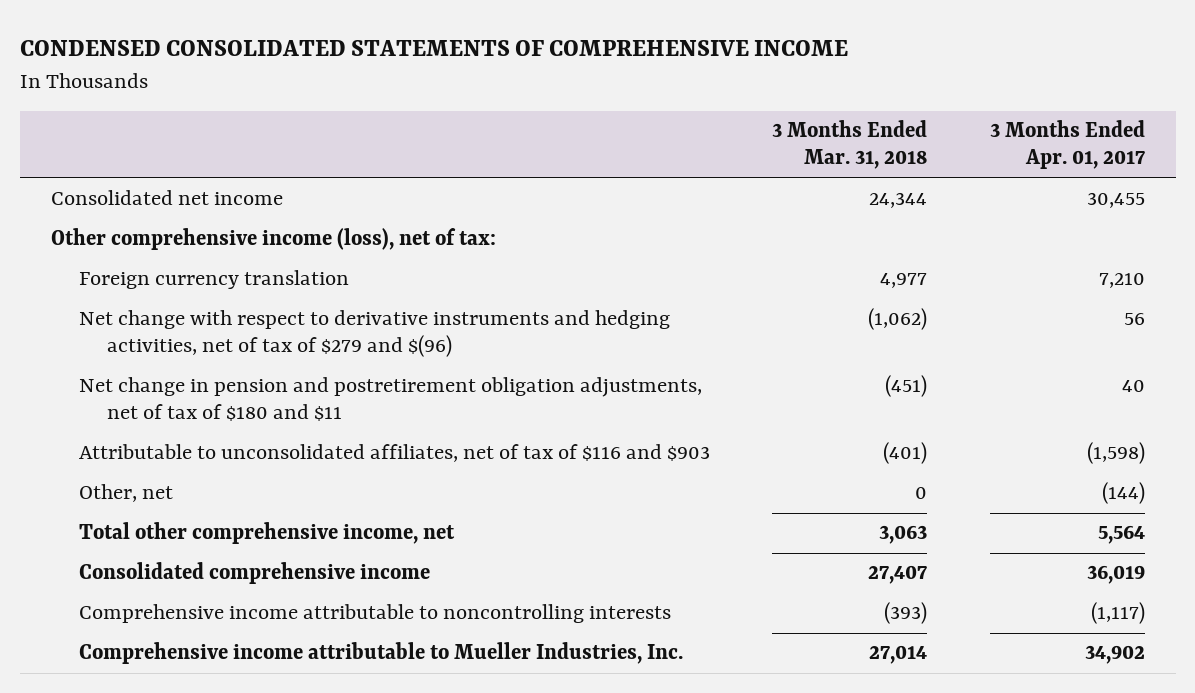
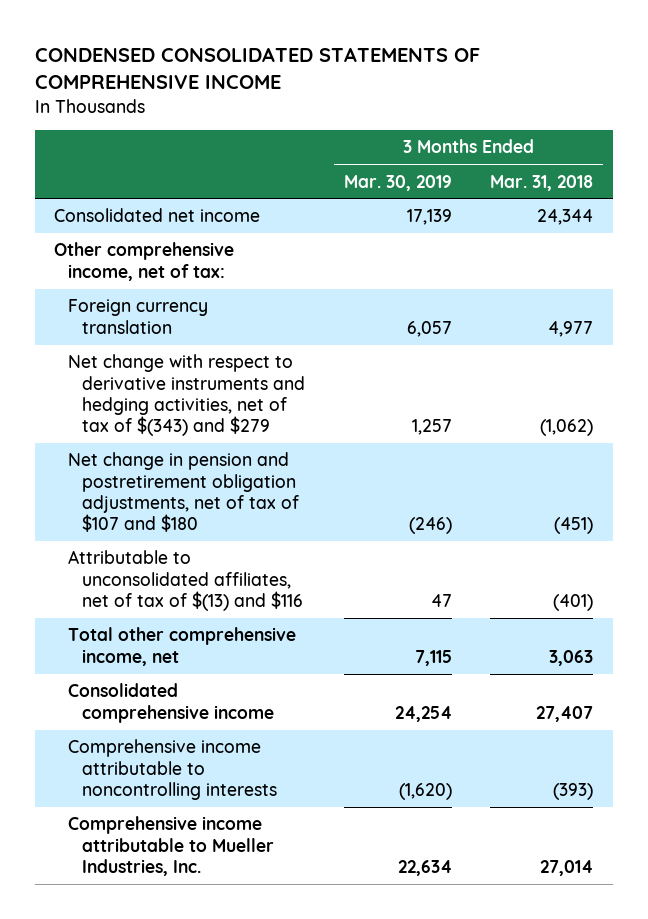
[989,120,1145,170] 3 Months Ended Apr. 01, 2017 -> none
none -> [343,174,452,191] Mar. 30, 2019
[50,228,496,251] Other comprehensive income (loss), net of tax: -> [54,242,235,281] Other comprehensive income, net of tax:
[78,484,173,503] Other, net -> none
[78,310,670,358] Net change with respect to derivative instruments and hedging activities, net of tax of $279 and $(96) -> [68,354,306,437] Net change with respect to derivative instruments and hedging activities, net of tax of $(343) and $279
[78,377,702,422] Net change in pension and postretirement obligation adjustments, net of tax of $180 and $11 -> [68,452,300,533] Net change in pension and postretirement obligation adjustments, net of tax of $107 and $180
[78,444,710,463] Attributable to unconsolidated affiliates, net of tax of $116 and $903 -> [68,550,304,611] Attributable to unconsolidated affiliates, net of tax of $(13) and $116

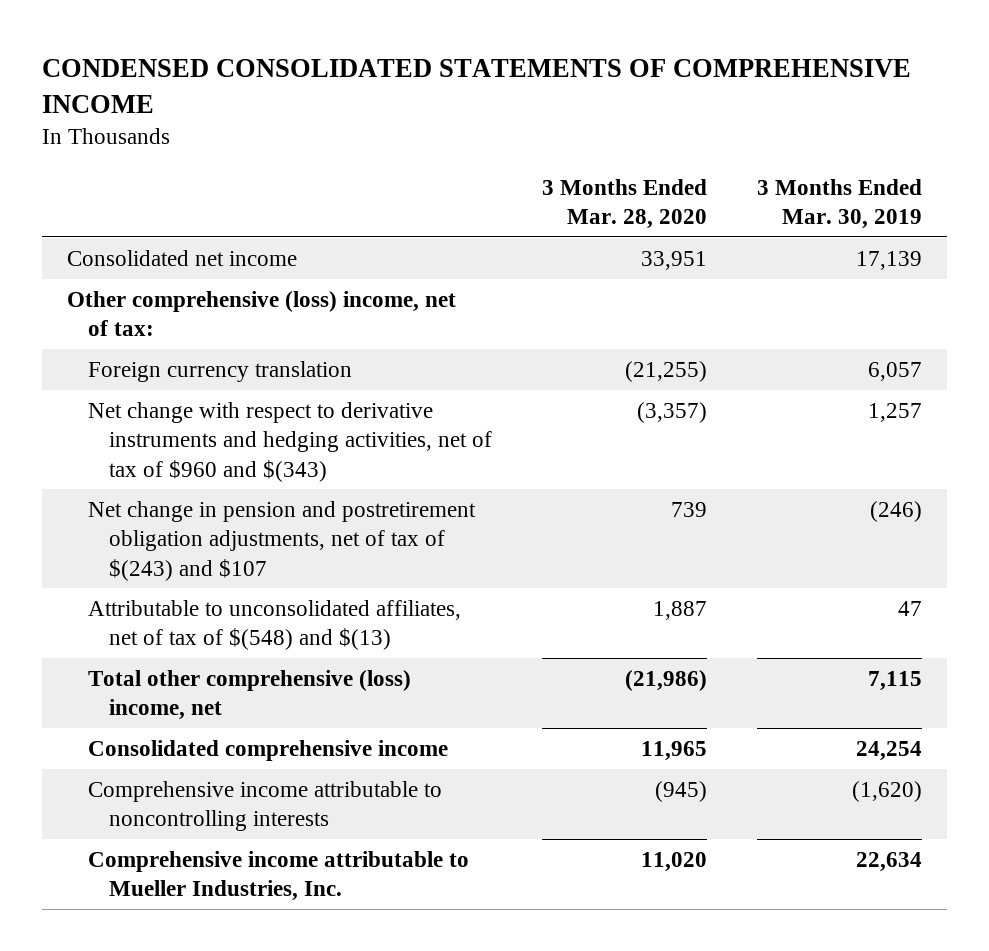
[490,174,594,191] Mar. 31, 2018 -> none
none -> [542,178,708,229] 3 Months Ended Mar. 28, 2020
[54,242,235,281] Other comprehensive income, net of tax: -> [66,290,456,337] Other comprehensive (loss) income, net of tax:
[68,354,306,437] Net change with respect to derivative instruments and hedging activities, net of tax of $(343) and $279 -> [87,401,492,482] Net change with respect to derivative instruments and hedging activities, net of tax of $960 and $(343)
[68,452,300,533] Net change in pension and postretirement obligation adjustments, net of tax of $107 and $180 -> [87,500,476,581] Net change in pension and postretirement obligation adjustments, net of tax of $(243) and $107
[68,550,304,611] Attributable to unconsolidated affiliates, net of tax of $(13) and $116 -> [87,599,461,651] Attributable to unconsolidated affiliates, net of tax of $(548) and $(13)
[68,627,297,666] Total other comprehensive income, net -> [87,669,411,721] Total other comprehensive (loss) income, net

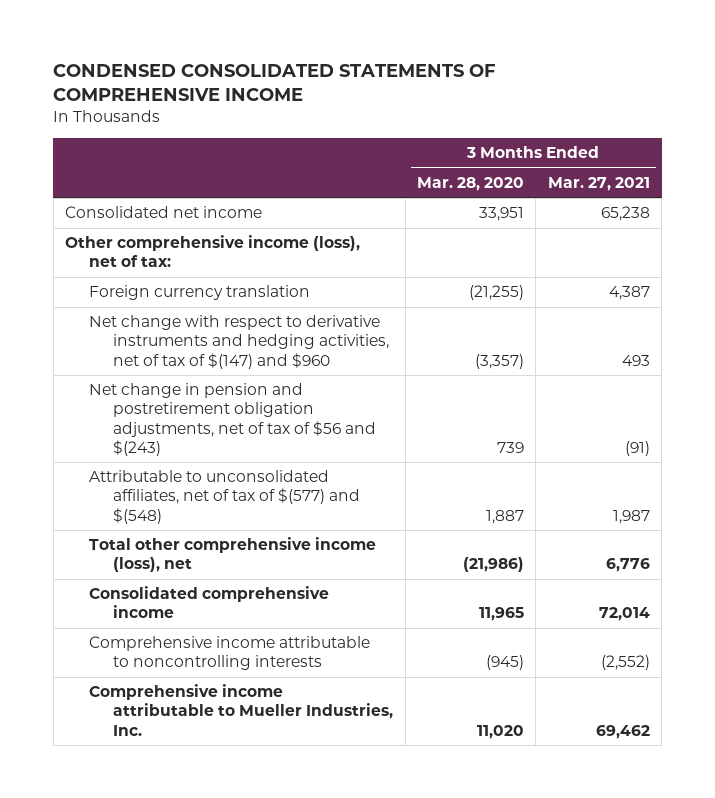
[757,178,923,229] 3 Months Ended Mar. 30, 2019 -> none
none -> [547,176,650,191] Mar. 27, 2021
[66,290,456,337] Other comprehensive (loss) income, net of tax: -> [65,235,361,268] Other comprehensive income (loss), net of tax:
[87,401,492,482] Net change with respect to derivative instruments and hedging activities, net of tax of $960 and $(343) -> [89,315,390,369] Net change with respect to derivative instruments and hedging activities, net of tax of $(147) and $960
[87,500,476,581] Net change in pension and postretirement obligation adjustments, net of tax of $(243) and $107 -> [89,383,377,456] Net change in pension and postretirement obligation adjustments, net of tax of $56 and $(243)
[87,599,461,651] Attributable to unconsolidated affiliates, net of tax of $(548) and $(13) -> [89,470,361,524] Attributable to unconsolidated affiliates, net of tax of $(577) and $(548)
[87,669,411,721] Total other comprehensive (loss) income, net -> [89,537,377,573] Total other comprehensive income (loss), net

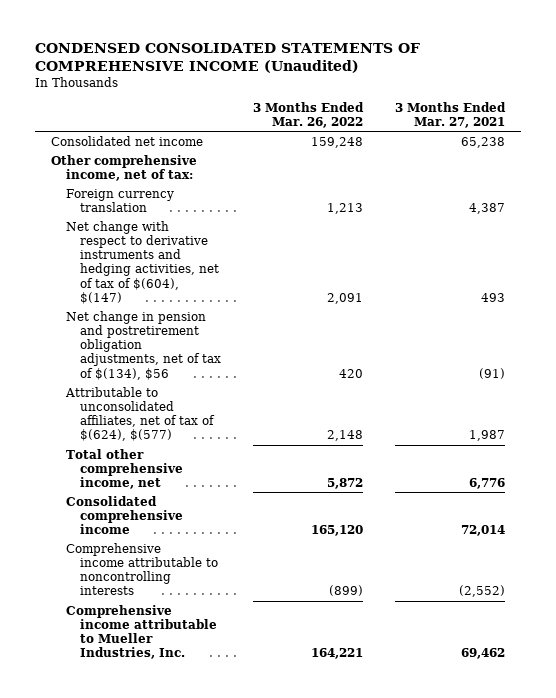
[53,64,497,102] CONDENSED CONSOLIDATED STATEMENTS OF COMPREHENSIVE INCOME -> [35,43,421,74] CONDENSED CONSOLIDATED STATEMENTS OF COMPREHENSIVE INCOME (Unaudited)
[416,176,524,191] Mar. 28, 2020 -> none
none -> [253,101,365,128] 3 Months Ended Mar. 26, 2022
[65,235,361,268] Other comprehensive income (loss), net of tax: -> [51,154,198,181] Other comprehensive income, net of tax:
[89,315,390,369] Net change with respect to derivative instruments and hedging activities, net of tax of $(147) and $960 -> [65,220,220,305] Net change with respect to derivative instruments and hedging activities, net of tax of $(604), $(147)
[89,383,377,456] Net change in pension and postretirement obligation adjustments, net of tax of $56 and $(243) -> [65,310,222,380] Net change in pension and postretirement obligation adjustments, net of tax of $(134), $56
[89,470,361,524] Attributable to unconsolidated affiliates, net of tax of $(577) and $(548) -> [64,386,216,442] Attributable to unconsolidated affiliates, net of tax of $(624), $(577)
[89,537,377,573] Total other comprehensive income (loss), net -> [65,448,184,490] Total other comprehensive income, net

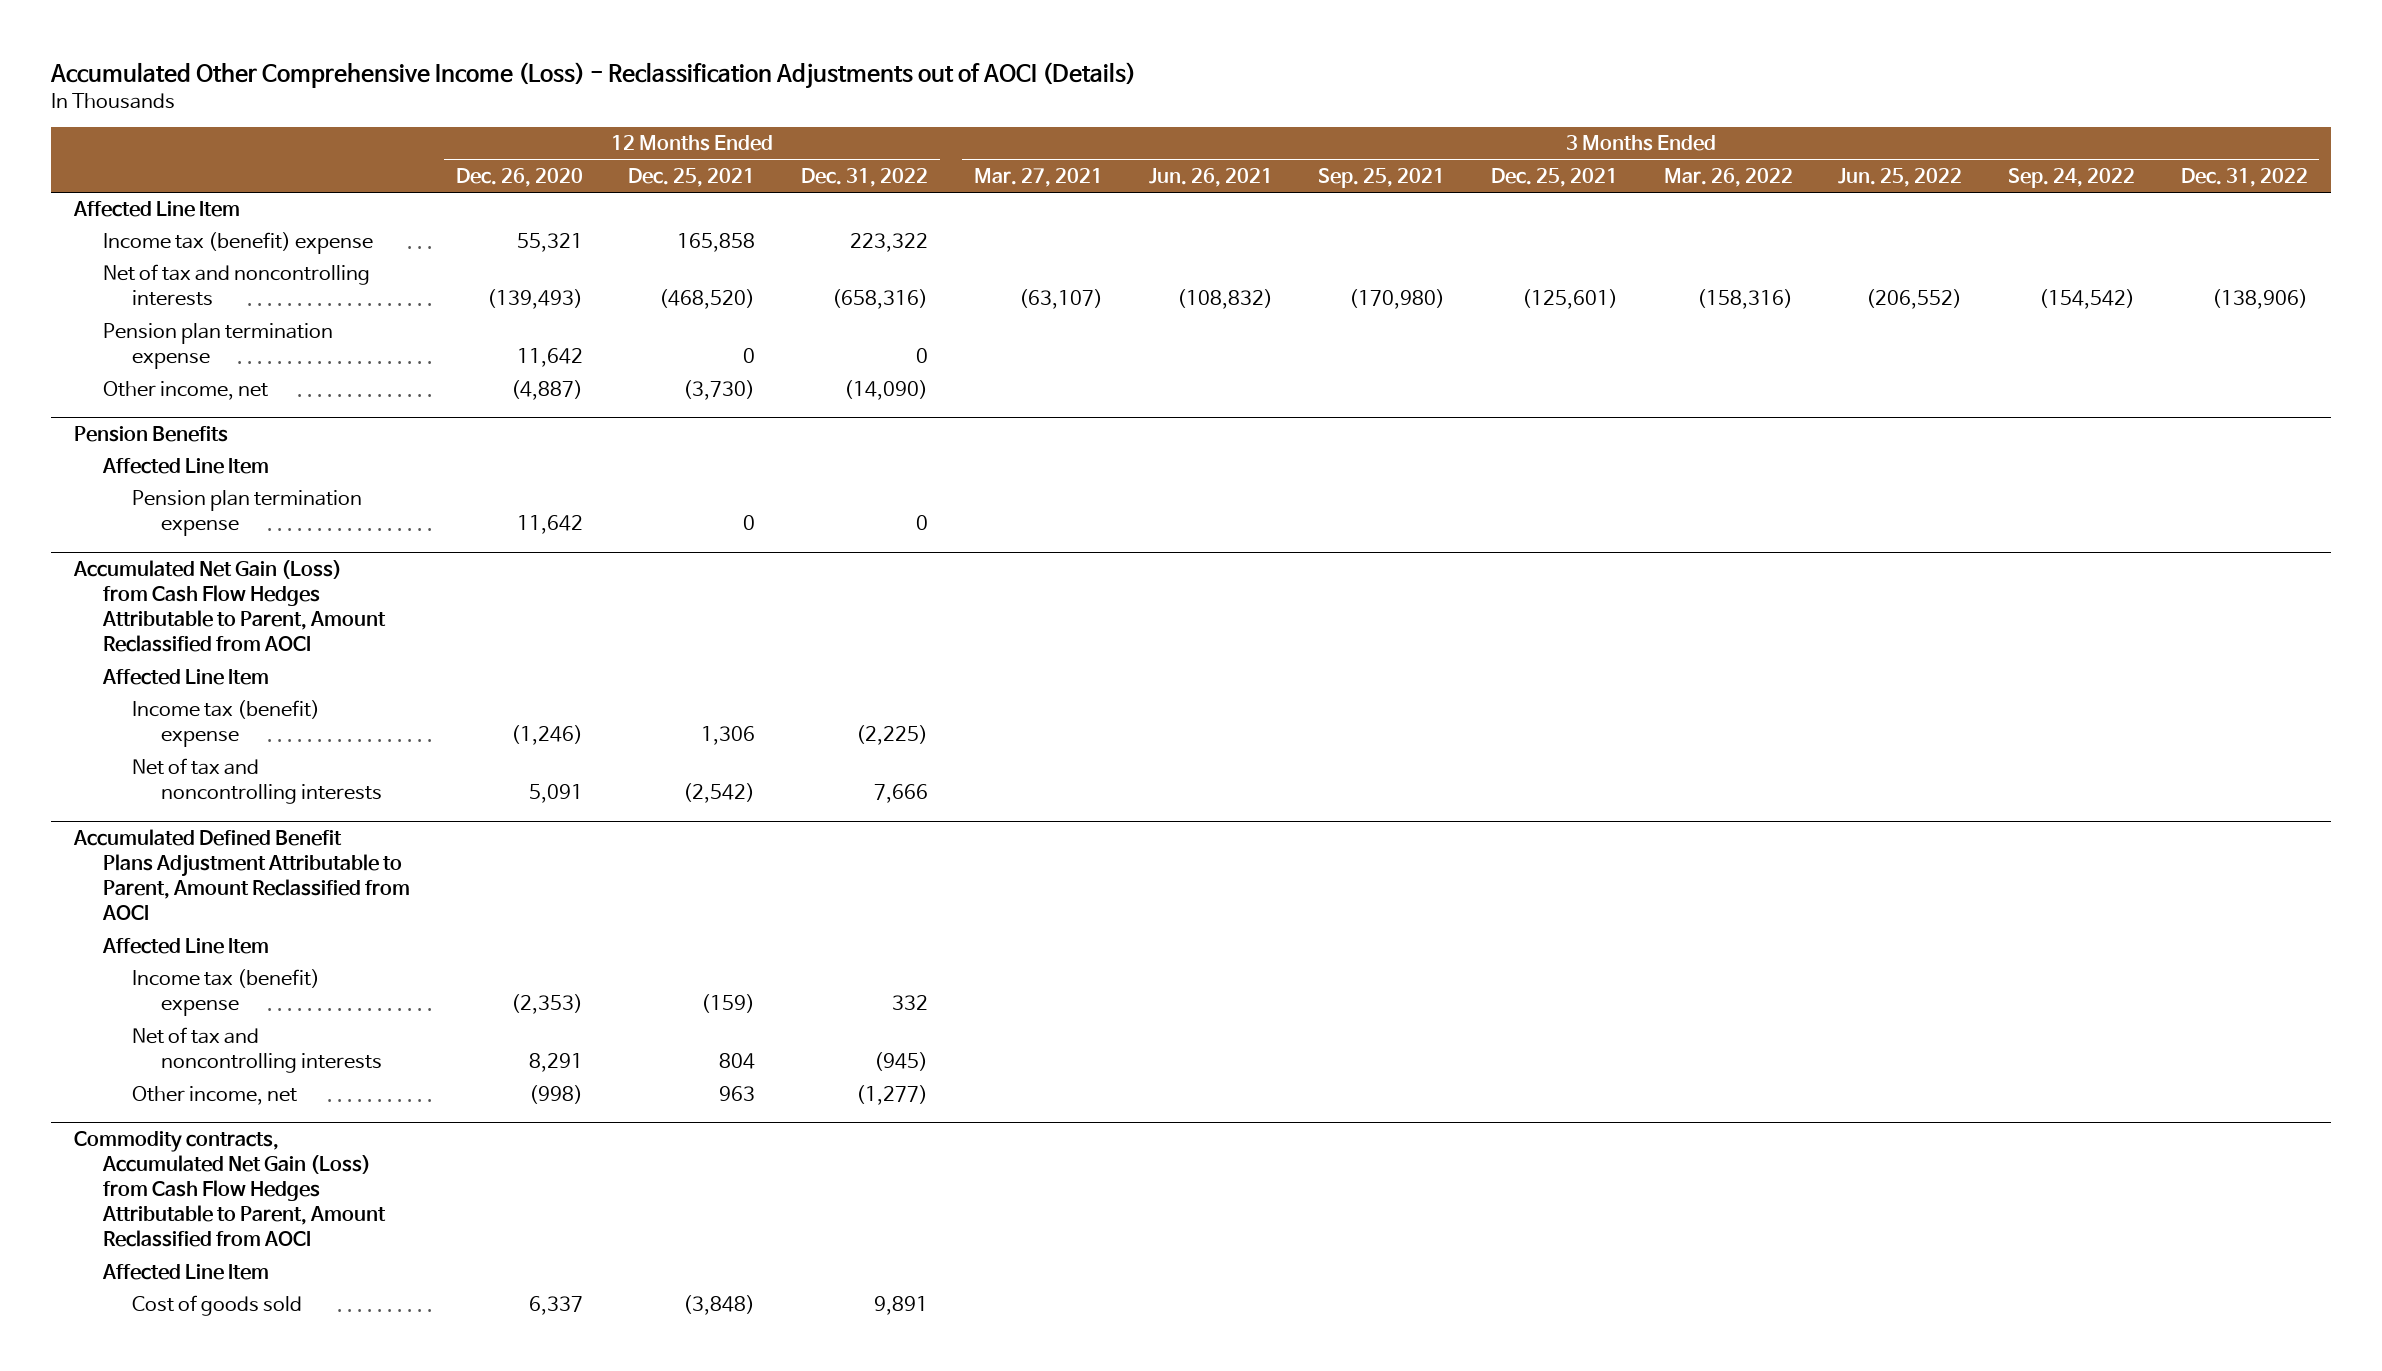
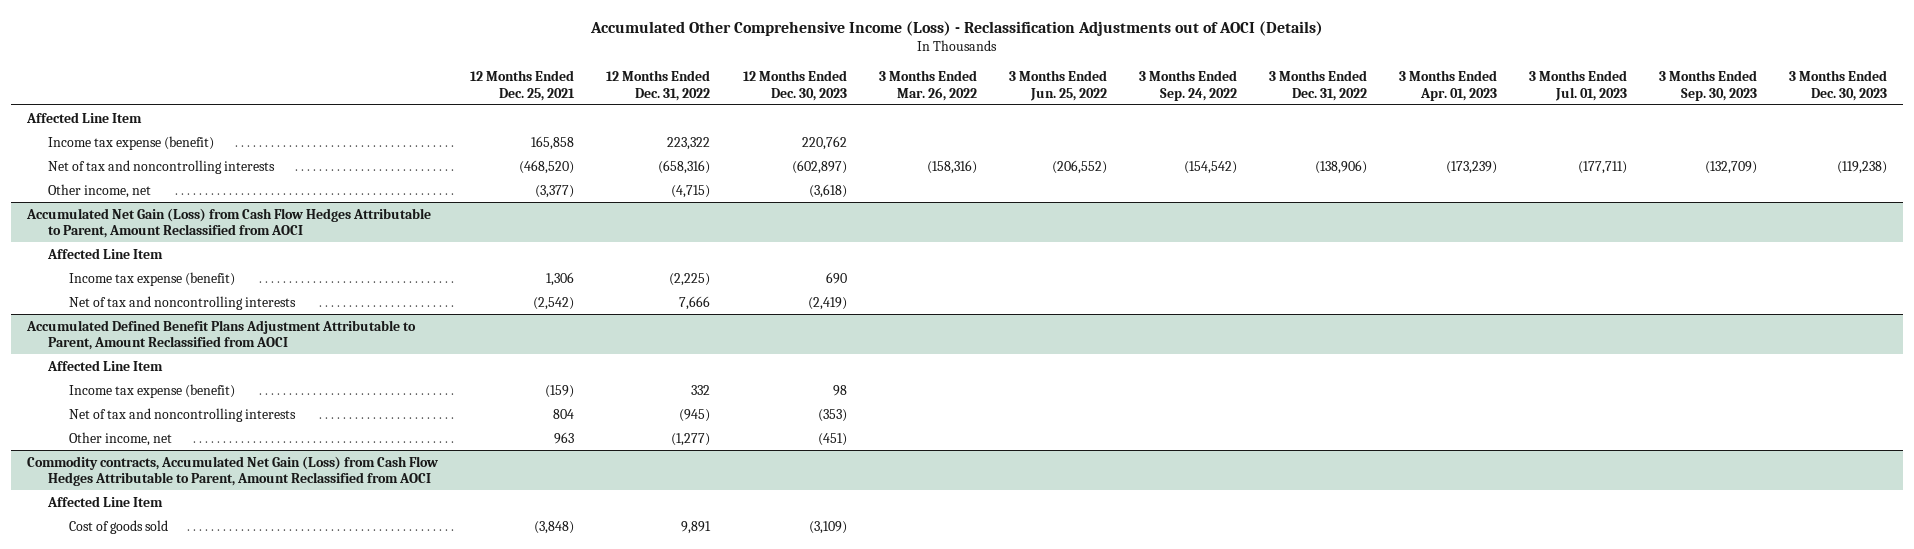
[455,167,583,187] Dec. 26, 2020 -> none
[973,167,1103,187] Mar. 27, 2021 -> none
[1148,167,1273,187] Jun. 26, 2021 -> none
[1318,167,1446,188] Sep. 25, 2021 -> none
[1490,167,1618,187] Dec. 25, 2021 -> none
none -> [742,70,847,101] 12 Months Ended Dec. 30, 2023
none -> [1398,70,1497,101] 3 Months Ended Apr. 01, 2023
none -> [1528,70,1627,101] 3 Months Ended Jul. 01, 2023
none -> [1658,70,1757,101] 3 Months Ended Sep. 30, 2023
none -> [1788,70,1887,101] 3 Months Ended Dec. 30, 2023
[103,232,374,255] Income tax (benefit) expense -> [48,135,215,150] Income tax expense (benefit)
[103,323,334,370] Pension plan termination expense -> none
[74,425,229,442] Pension Benefits -> none
[102,458,270,475] Affected Line Item -> none
[131,490,362,537] Pension plan termination expense -> none
[683,380,756,401] (3,730) -> [535,184,575,198] (3,377)
[844,380,929,401] (14,090) -> [671,184,711,198] (4,715)
[131,700,320,748] Income tax (benefit) expense -> [69,271,236,286] Income tax expense (benefit)
[131,969,320,1017] Income tax (benefit) expense -> [69,383,236,398] Income tax expense (benefit)

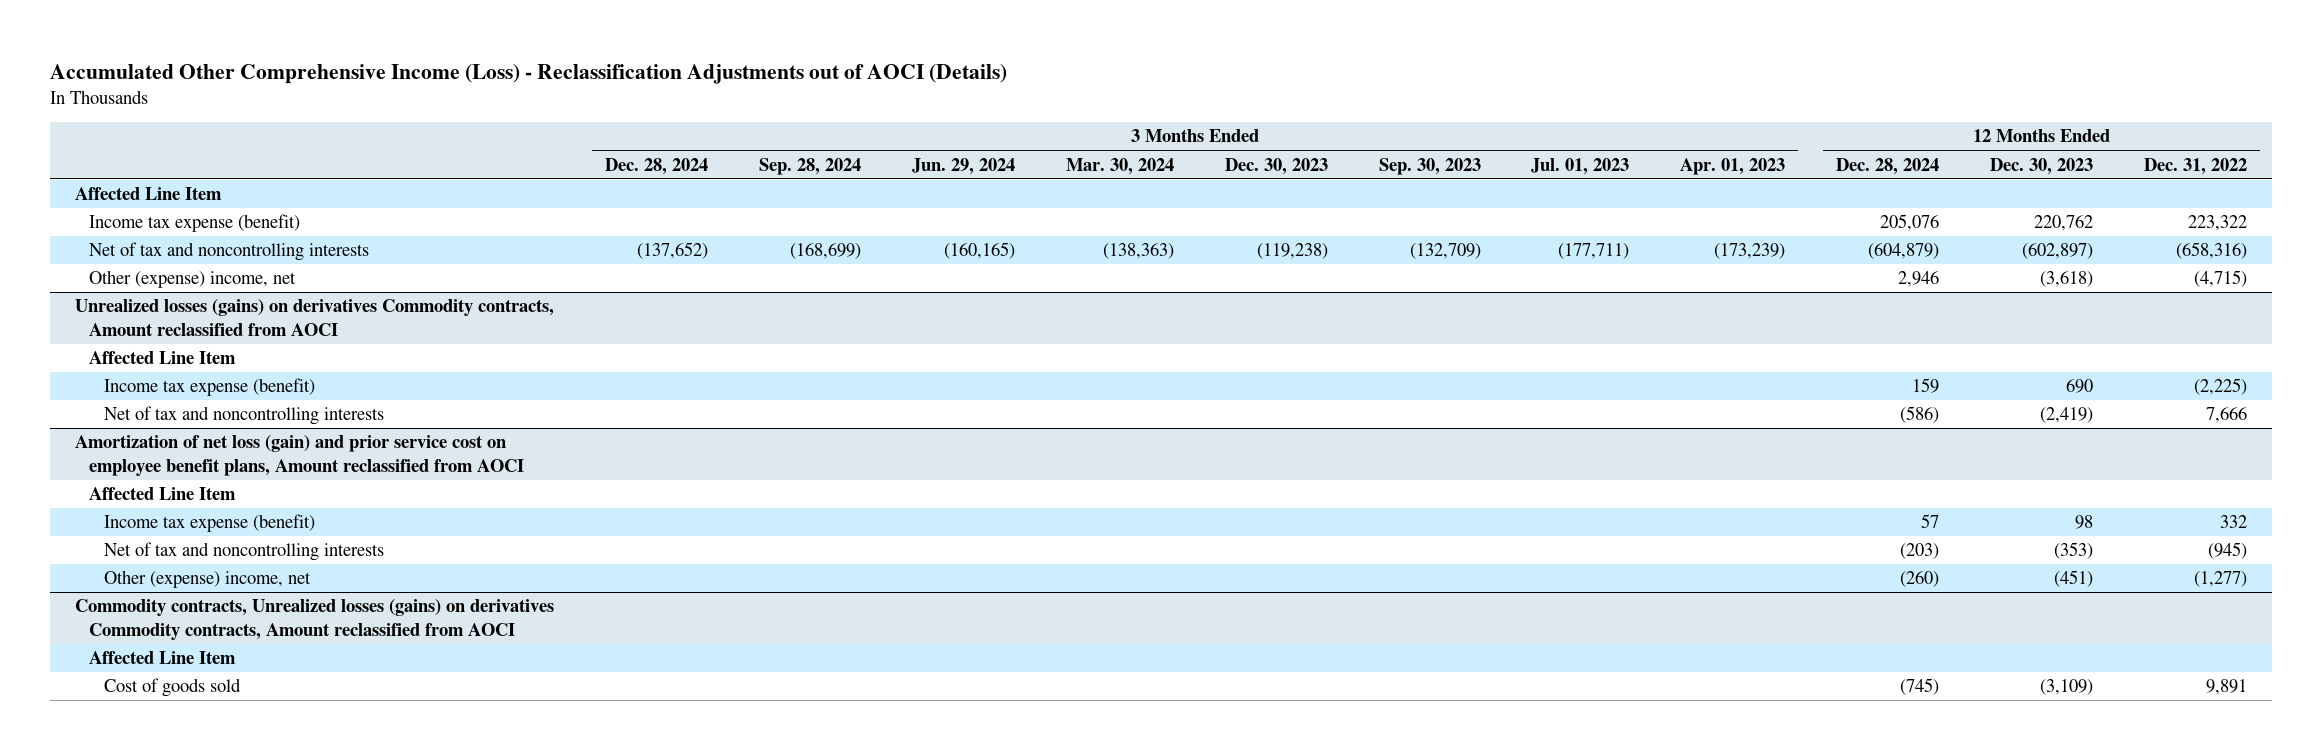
[470,70,576,101] 12 Months Ended Dec. 25, 2021 -> none
[878,70,977,101] 3 Months Ended Mar. 26, 2022 -> none
[1008,70,1107,101] 3 Months Ended Jun. 25, 2022 -> none
[1138,70,1237,101] 3 Months Ended Sep. 24, 2022 -> none
[1268,70,1367,101] 3 Months Ended Dec. 31, 2022 -> none
none -> [605,157,709,175] Dec. 28, 2024
none -> [759,157,862,175] Sep. 28, 2024
none -> [911,157,1015,175] Jun. 29, 2024
none -> [1065,157,1174,175] Mar. 30, 2024
none -> [1836,157,1940,175] Dec. 28, 2024
[26,207,432,238] Accumulated Net Gain (Loss) from Cash Flow Hedges Attributable to Parent, Amount Reclassified from AOCI -> none
[48,183,152,198] Other income, net -> [89,270,297,289] Other (expense) income, net
none -> [75,299,555,336] Unrealized losses (gains) on derivatives Commodity contracts, Amount reclassified from AOCI
[26,319,417,350] Accumulated Defined Benefit Plans Adjustment Attributable to Parent, Amount Reclassified from AOCI -> none
none -> [75,435,525,476] Amortization of net loss (gain) and prior service cost on employee benefit plans, Amount reclassified from AOCI
[27,455,439,486] Commodity contracts, Accumulated Net Gain (Loss) from Cash Flow Hedges Attributable to Parent, Amount Reclassified from AOCI -> none
[69,431,173,446] Other income, net -> [103,570,311,589] Other (expense) income, net
none -> [75,599,555,640] Commodity contracts, Unrealized losses (gains) on derivatives Commodity contracts, Amount reclassified from AOCI

